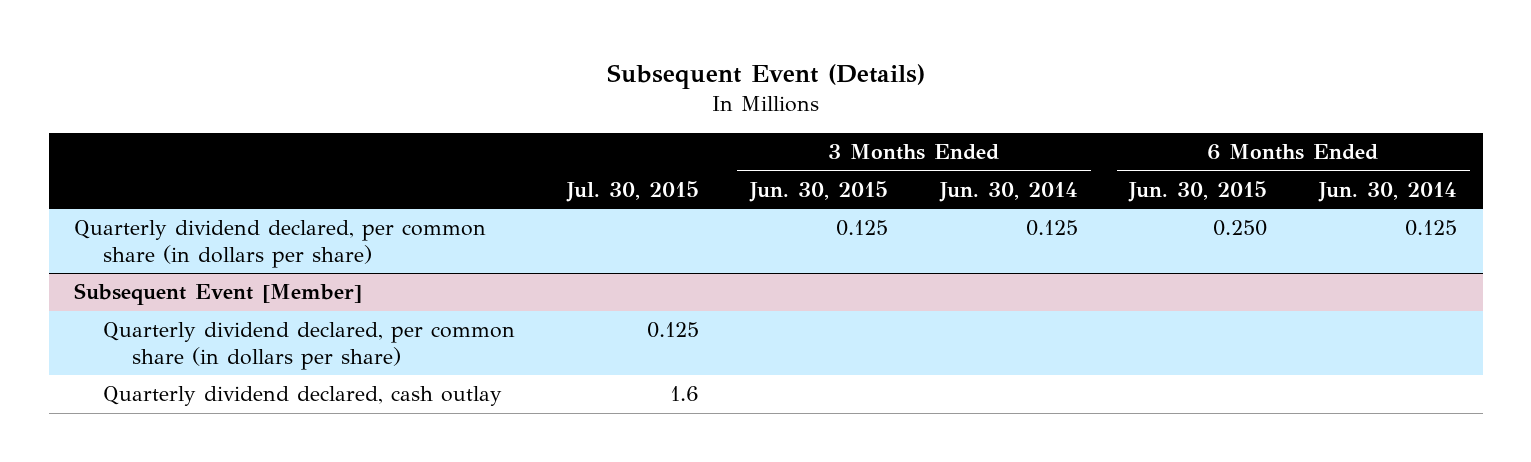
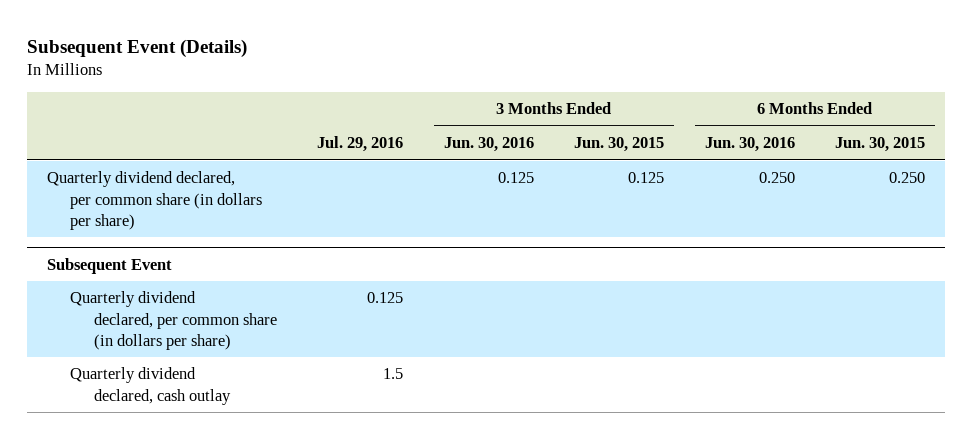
[565,180,699,202] Jul. 30, 2015 -> none
[938,181,1078,202] Jun. 30, 2014 -> none
[1318,181,1458,202] Jun. 30, 2014 -> none
none -> [317,136,404,153] Jul. 29, 2016
none -> [443,137,534,153] Jun. 30, 2016
none -> [704,137,795,153] Jun. 30, 2016
[74,283,363,306] Subsequent Event [Member] -> [46,257,172,274] Subsequent Event

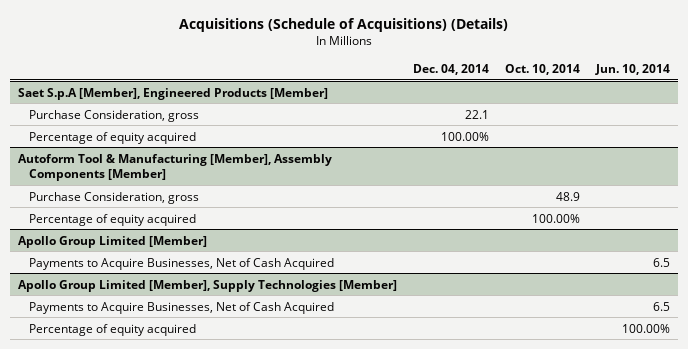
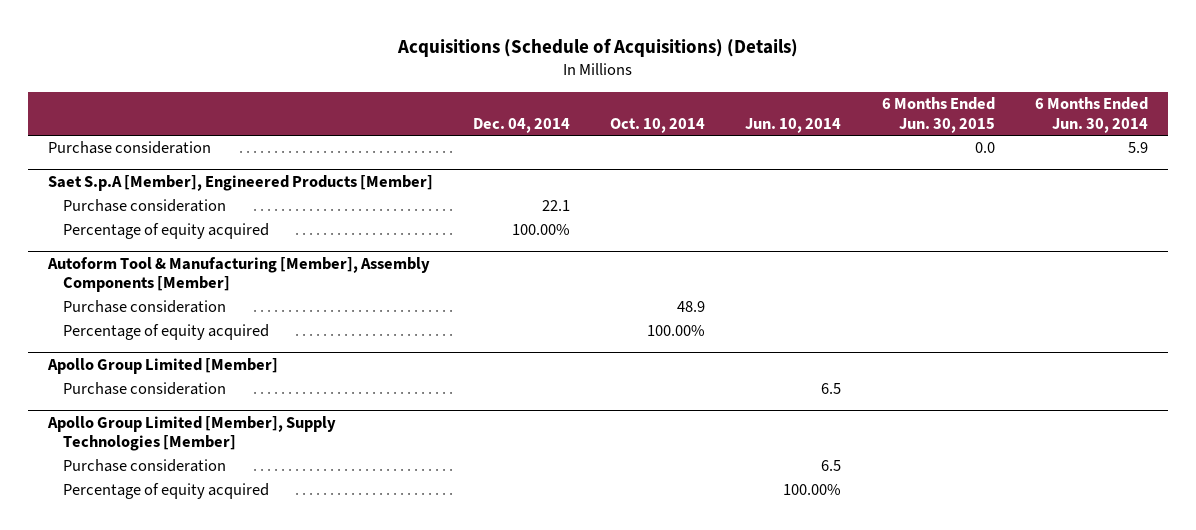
none -> [881,97,995,133] 6 Months Ended Jun. 30, 2015
none -> [1034,97,1148,133] 6 Months Ended Jun. 30, 2014
none -> [47,141,211,155] Purchase consideration
[29,109,200,122] Purchase Consideration, gross -> [62,199,226,213] Purchase consideration
[29,191,200,204] Purchase Consideration, gross -> [62,300,226,314] Purchase consideration
[29,257,335,270] Payments to Acquire Businesses, Net of Cash Acquired -> [62,382,226,396] Purchase consideration
[29,301,335,314] Payments to Acquire Businesses, Net of Cash Acquired -> [62,459,226,473] Purchase consideration

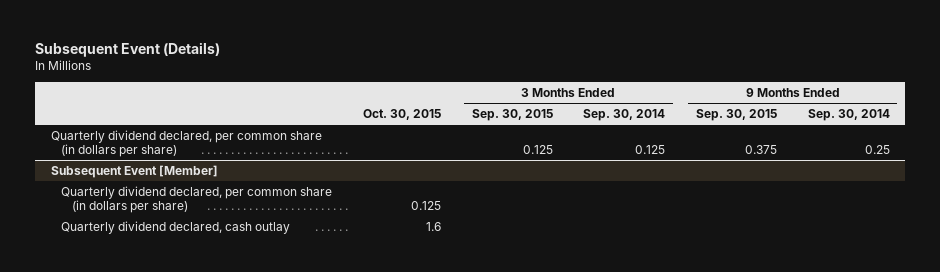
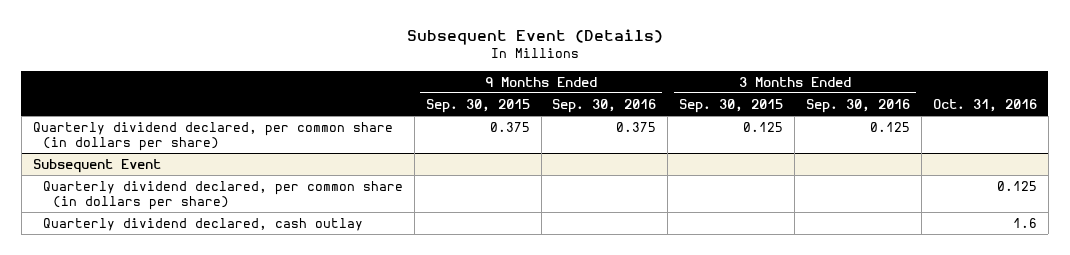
[362,109,441,121] Oct. 30, 2015 -> none
[583,109,666,122] Sep. 30, 2014 -> none
[807,109,890,122] Sep. 30, 2014 -> none
none -> [552,98,657,113] Sep. 30, 2016
none -> [806,98,911,113] Sep. 30, 2016
none -> [932,98,1037,112] Oct. 31, 2016
[50,164,218,178] Subsequent Event [Member] -> [32,158,161,173] Subsequent Event

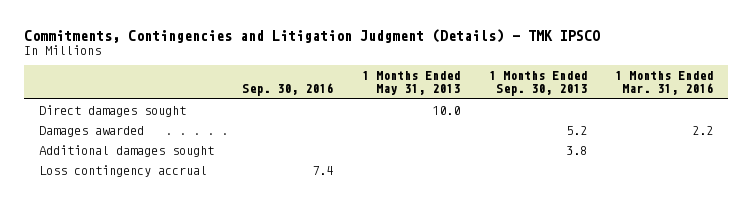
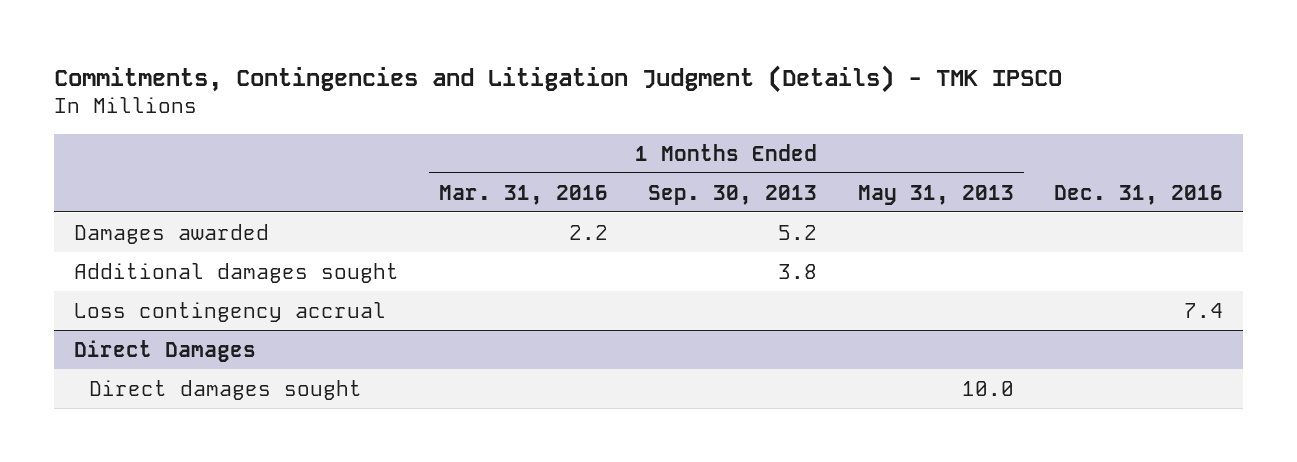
[242,83,334,97] Sep. 30, 2016 -> none
none -> [1053,184,1223,205] Dec. 31, 2016
[38,104,186,117] Direct damages sought -> none
none -> [74,339,257,362] Direct Damages
none -> [88,379,362,400] Direct damages sought

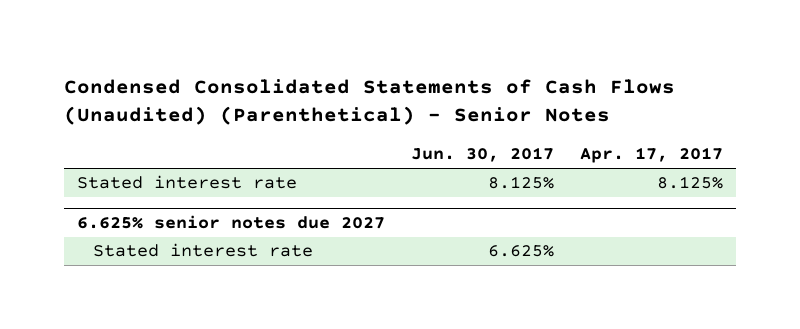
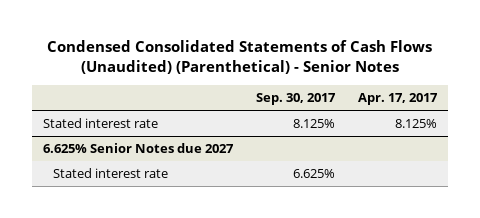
[410,147,554,163] Jun. 30, 2017 -> none
none -> [255,93,336,106] Sep. 30, 2017
[77,215,386,230] 6.625% senior notes due 2027 -> [42,143,234,154] 6.625% Senior Notes due 2027

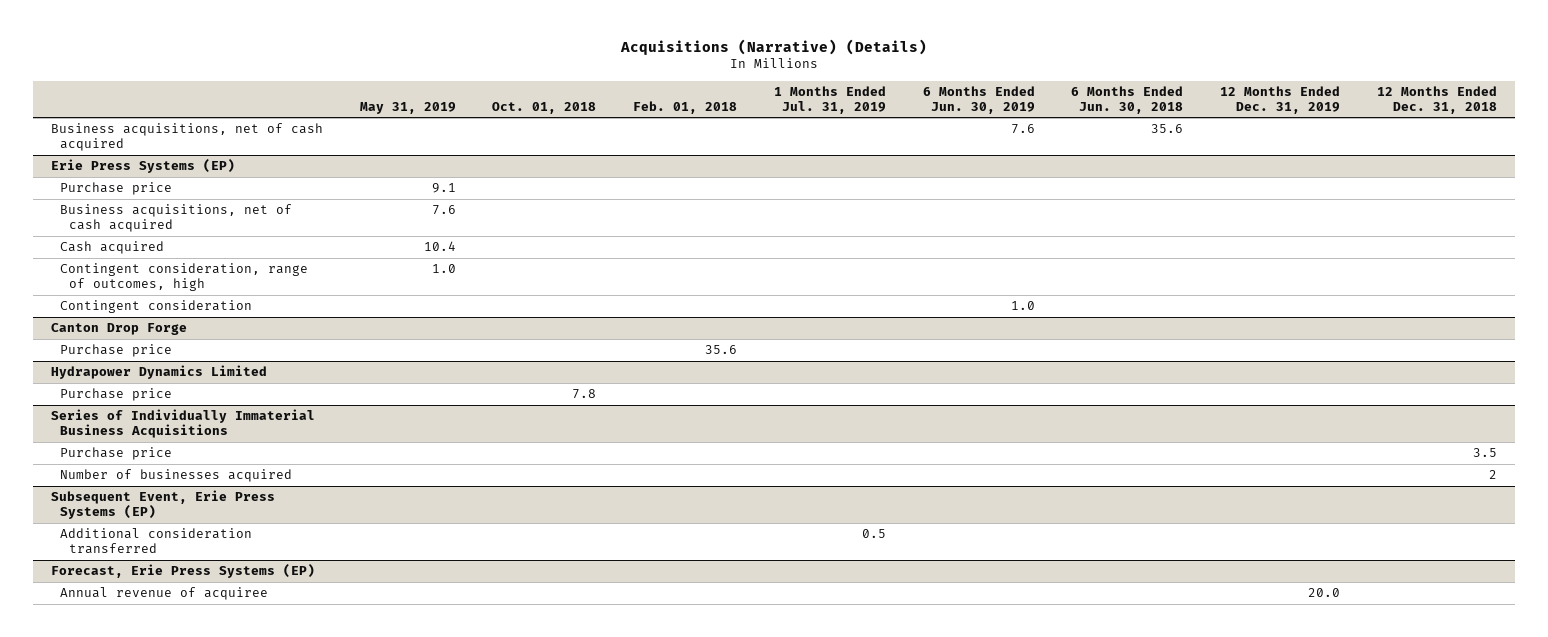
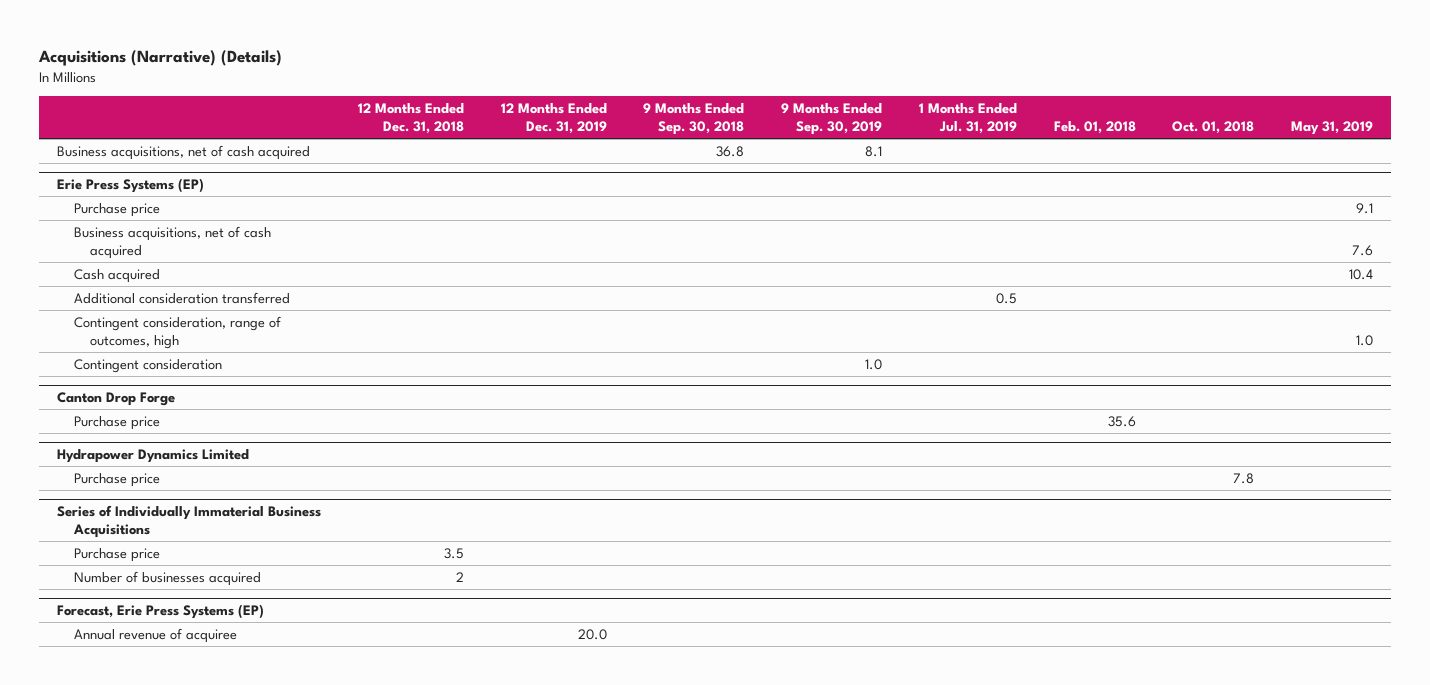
[922,85,1035,114] 6 Months Ended Jun. 30, 2019 -> none
[1071,85,1184,114] 6 Months Ended Jun. 30, 2018 -> none
none -> [643,102,745,136] 9 Months Ended Sep. 30, 2018
none -> [781,102,883,136] 9 Months Ended Sep. 30, 2019
none -> [73,291,290,304] Additional consideration transferred
[51,490,276,520] Subsequent Event, Erie Press Systems (EP) -> none
[60,528,253,555] Additional consideration transferred -> none

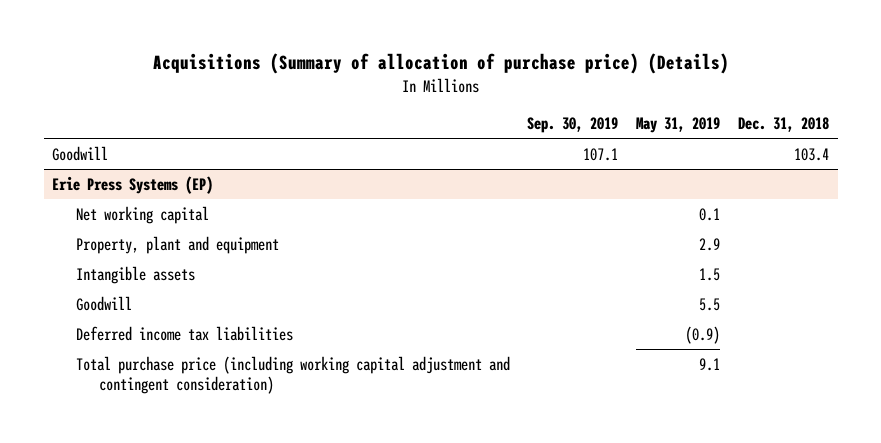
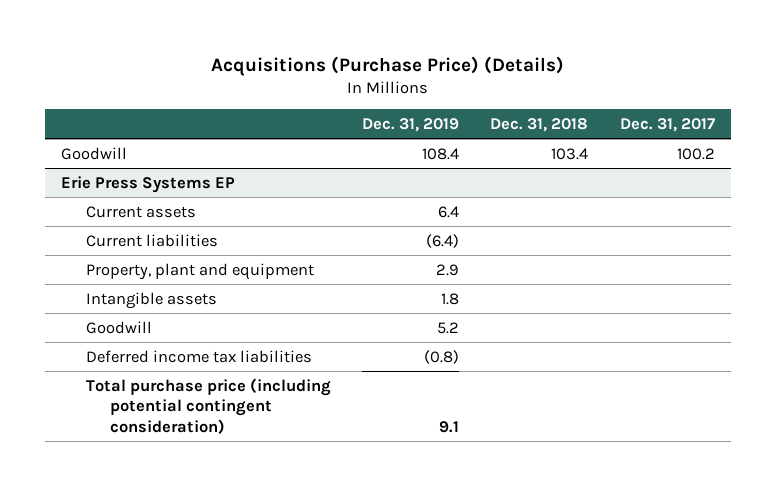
[152,53,729,75] Acquisitions (Summary of allocation of purchase price) (Details) -> [210,55,564,76] Acquisitions (Purchase Price) (Details)
[527,117,619,134] Sep. 30, 2019 -> none
[636,117,721,134] May 31, 2019 -> none
none -> [362,117,460,132] Dec. 31, 2019
none -> [619,117,715,132] Dec. 31, 2017
[75,205,209,224] Net working capital -> none
[52,175,214,194] Erie Press Systems (EP) -> [61,175,236,193] Erie Press Systems EP
none -> [85,205,196,218] Current assets
none -> [85,233,218,247] Current liabilities
[75,355,510,394] Total purchase price (including working capital adjustment and contingent consideration) -> [85,377,331,434] Total purchase price (including potential contingent consideration)

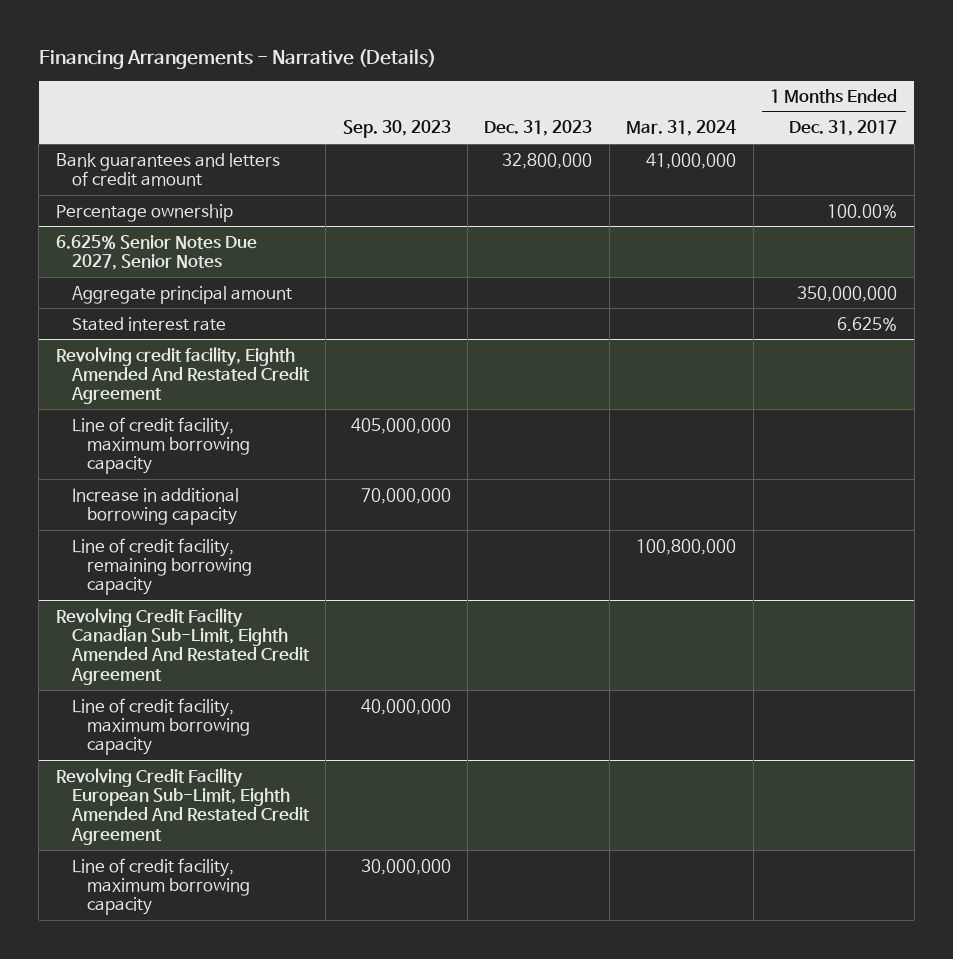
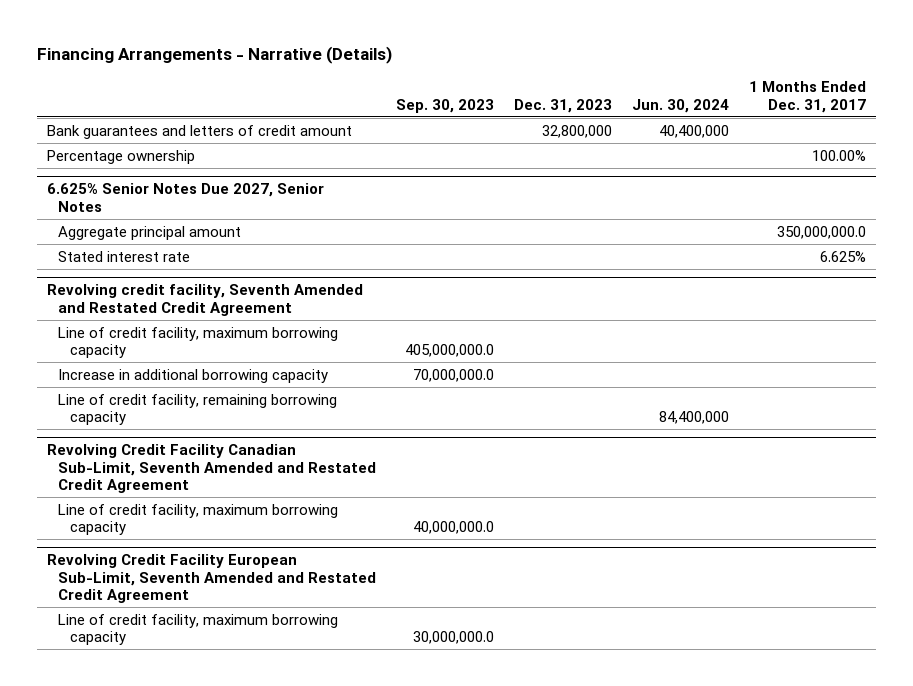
[626,120,737,137] Mar. 31, 2024 -> none
none -> [632,98,730,113] Jun. 30, 2024
[797,285,898,302] 350,000,000 -> [777,225,867,239] 350,000,000.0
[55,346,310,405] Revolving credit facility, Eighth Amended And Restated Credit Agreement -> [46,284,363,316] Revolving credit facility, Seventh Amended and Restated Credit Agreement
[350,417,451,434] 405,000,000 -> [405,344,495,358] 405,000,000.0
[360,487,451,504] 70,000,000 -> [413,368,495,382] 70,000,000.0
[55,607,310,685] Revolving Credit Facility Canadian Sub-Limit, Eighth Amended And Restated Credit Agreement -> [46,444,377,494] Revolving Credit Facility Canadian Sub-Limit, Seventh Amended and Restated Credit Agreement
[360,698,451,715] 40,000,000 -> [413,521,495,535] 40,000,000.0
[55,767,310,845] Revolving Credit Facility European Sub-Limit, Eighth Amended And Restated Credit Agreement -> [46,554,377,604] Revolving Credit Facility European Sub-Limit, Seventh Amended and Restated Credit Agreement
[360,858,451,875] 30,000,000 -> [413,631,495,645] 30,000,000.0

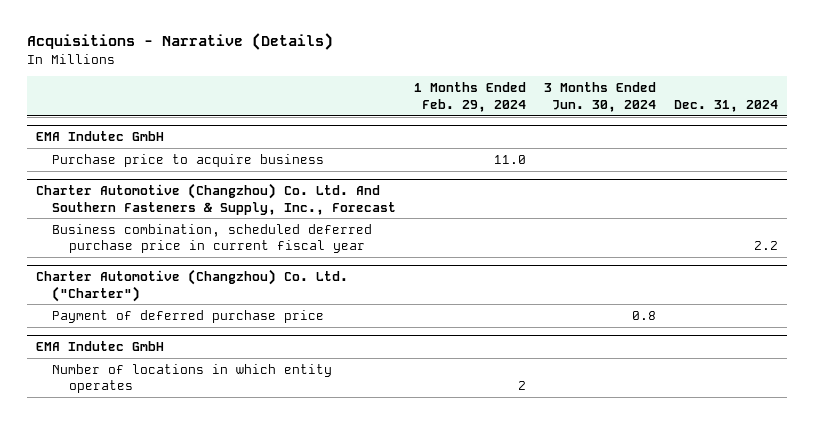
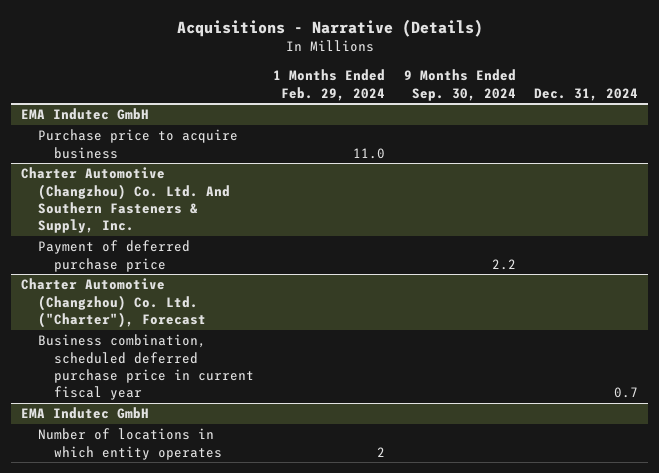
[543,82,656,112] 3 Months Ended Jun. 30, 2024 -> none
none -> [403,69,516,101] 9 Months Ended Sep. 30, 2024
[52,223,373,254] Business combination, scheduled deferred purchase price in current fiscal year -> none
[52,309,325,323] Payment of deferred purchase price -> none
[35,183,397,215] Charter Automotive (Changzhou) Co. Ltd. And Southern Fasteners & Supply, Inc., Forecast -> [20,167,230,233] Charter Automotive (Changzhou) Co. Ltd. And Southern Fasteners & Supply, Inc.
none -> [37,240,190,272] Payment of deferred purchase price
[35,269,348,302] Charter Automotive (Changzhou) Co. Ltd. ("Charter") -> [20,278,206,328] Charter Automotive (Changzhou) Co. Ltd. ("Charter"), Forecast
none -> [37,334,255,400] Business combination, scheduled deferred purchase price in current fiscal year

